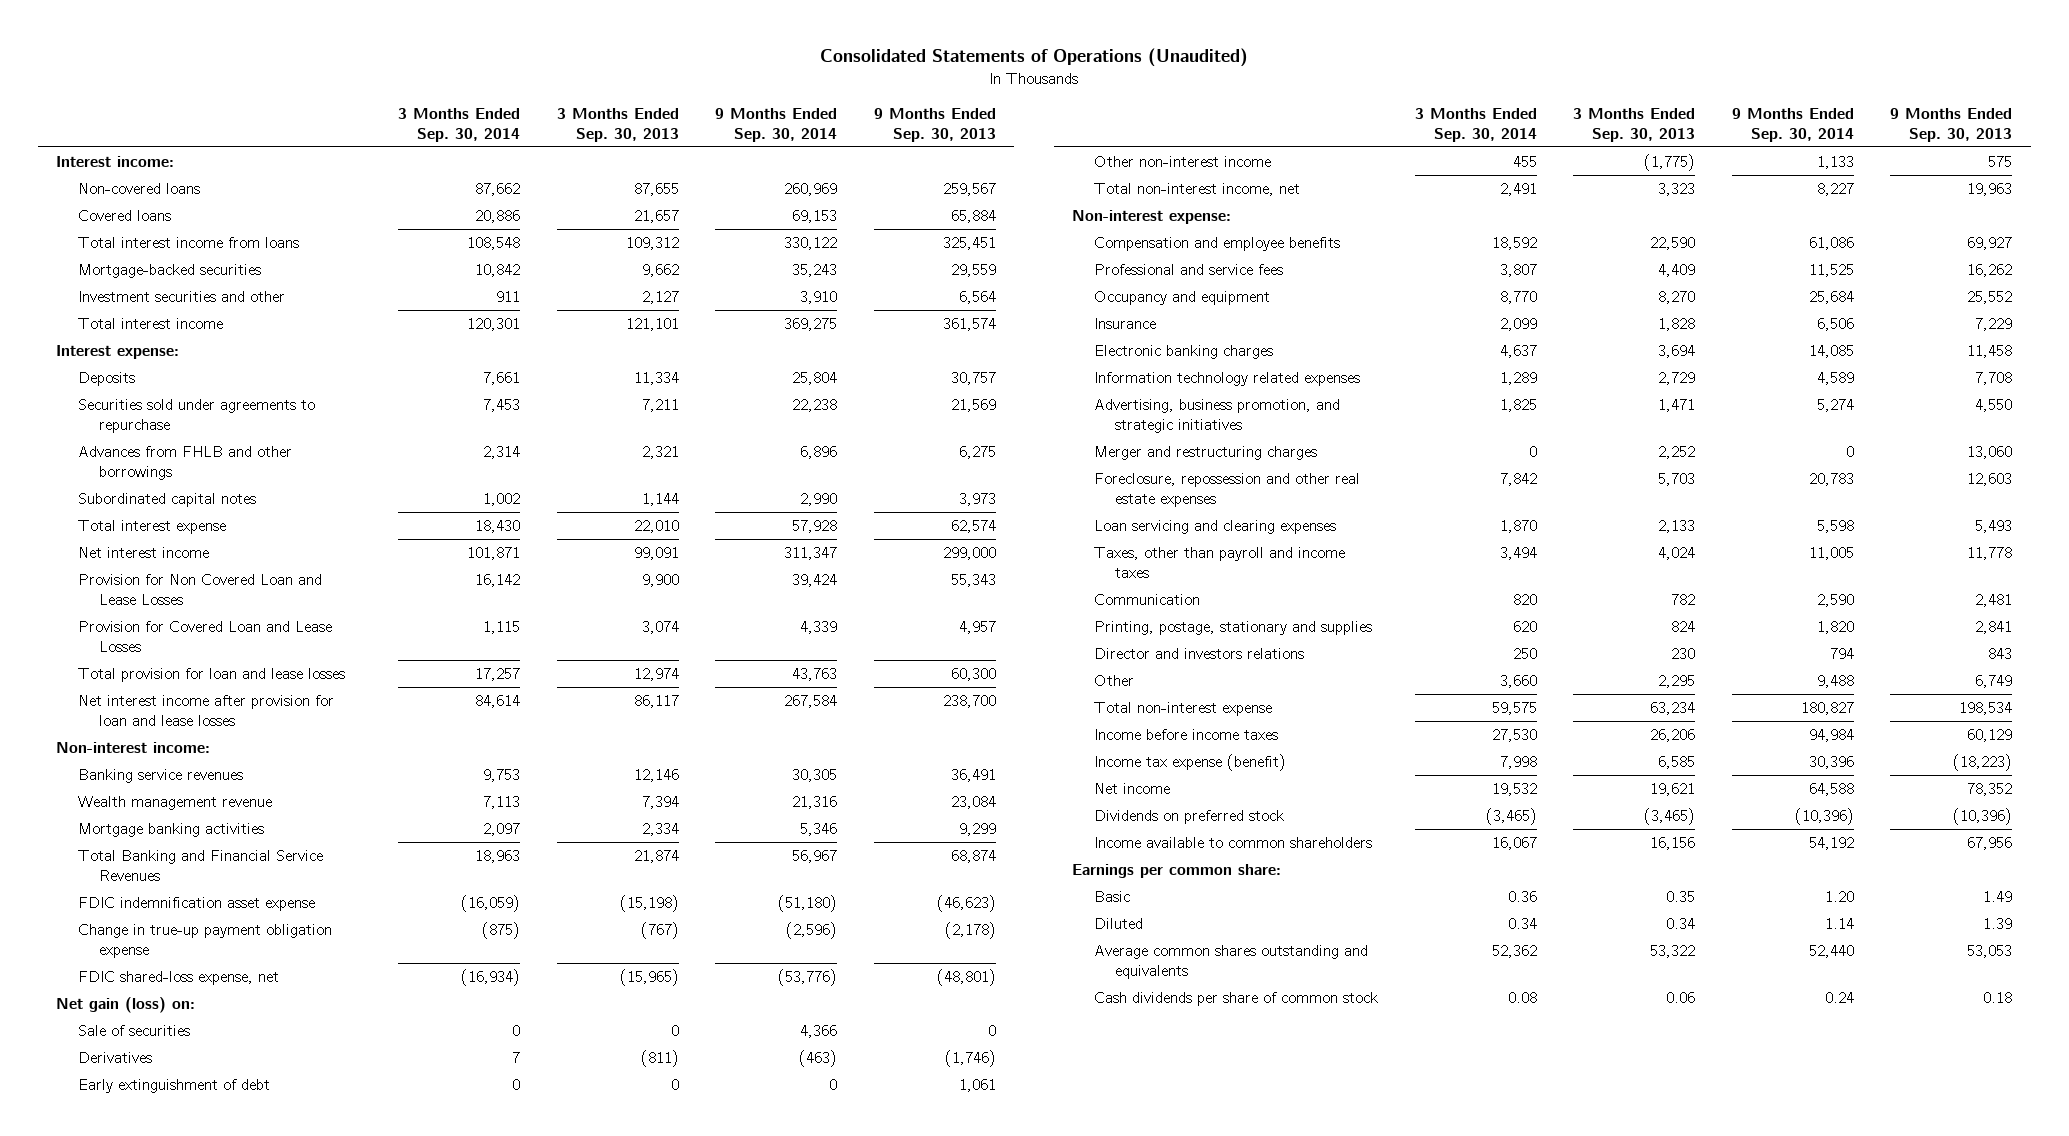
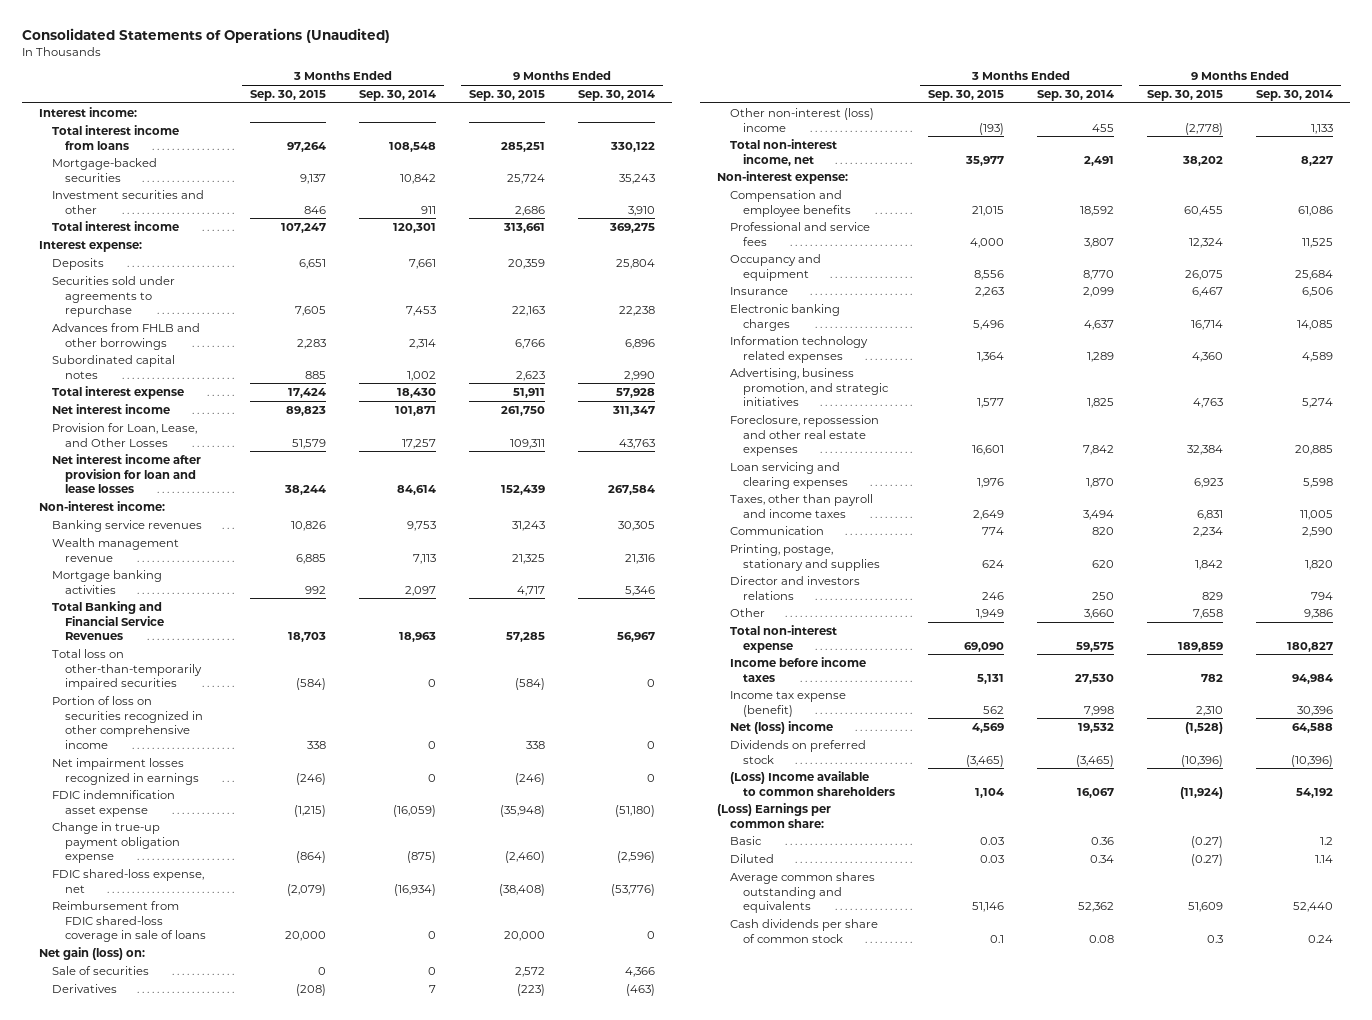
[556,107,679,142] 3 Months Ended Sep. 30, 2013 -> none
[874,107,997,142] 9 Months Ended Sep. 30, 2013 -> none
none -> [250,89,327,101] Sep. 30, 2015
none -> [469,89,546,101] Sep. 30, 2015
[77,182,200,194] Non-covered loans -> none
[77,209,171,221] Covered loans -> none
[77,573,322,606] Provision for Non Covered Loan and Lease Losses -> none
[77,620,332,653] Provision for Covered Loan and Lease Losses -> none
[77,667,345,682] Total provision for loan and lease losses -> [51,422,197,447] Provision for Loan, Lease, and Other Losses
none -> [51,648,203,691] Total loss on other-than-temporarily impaired securities
none -> [51,695,204,749] Portion of loss on securities recognized in other comprehensive income
none -> [51,757,200,785] Net impairment losses recognized in earnings
none -> [51,900,207,943] Reimbursement from FDIC shared-loss coverage in sale of loans
[77,1078,270,1093] Early extinguishment of debt -> none
[1093,155,1271,167] Other non-interest income -> [730,107,875,132] Other non-interest (loss) income
[1093,445,1317,460] Merger and restructuring charges -> none
[1808,472,1854,486] 20,783 -> [1295,445,1334,456] 20,885
[1816,674,1854,688] 9,488 -> [1304,608,1334,619] 9,386
[1093,782,1170,794] Net income -> [730,720,834,734] Net (loss) income
[1093,836,1372,848] Income available to common shareholders -> [730,770,896,796] (Loss) Income available to common shareholders
[1072,863,1282,878] Earnings per common share: -> [716,802,831,828] (Loss) Earnings per common share:
[1824,890,1854,902] 1.20 -> [1320,836,1334,845] 1.2

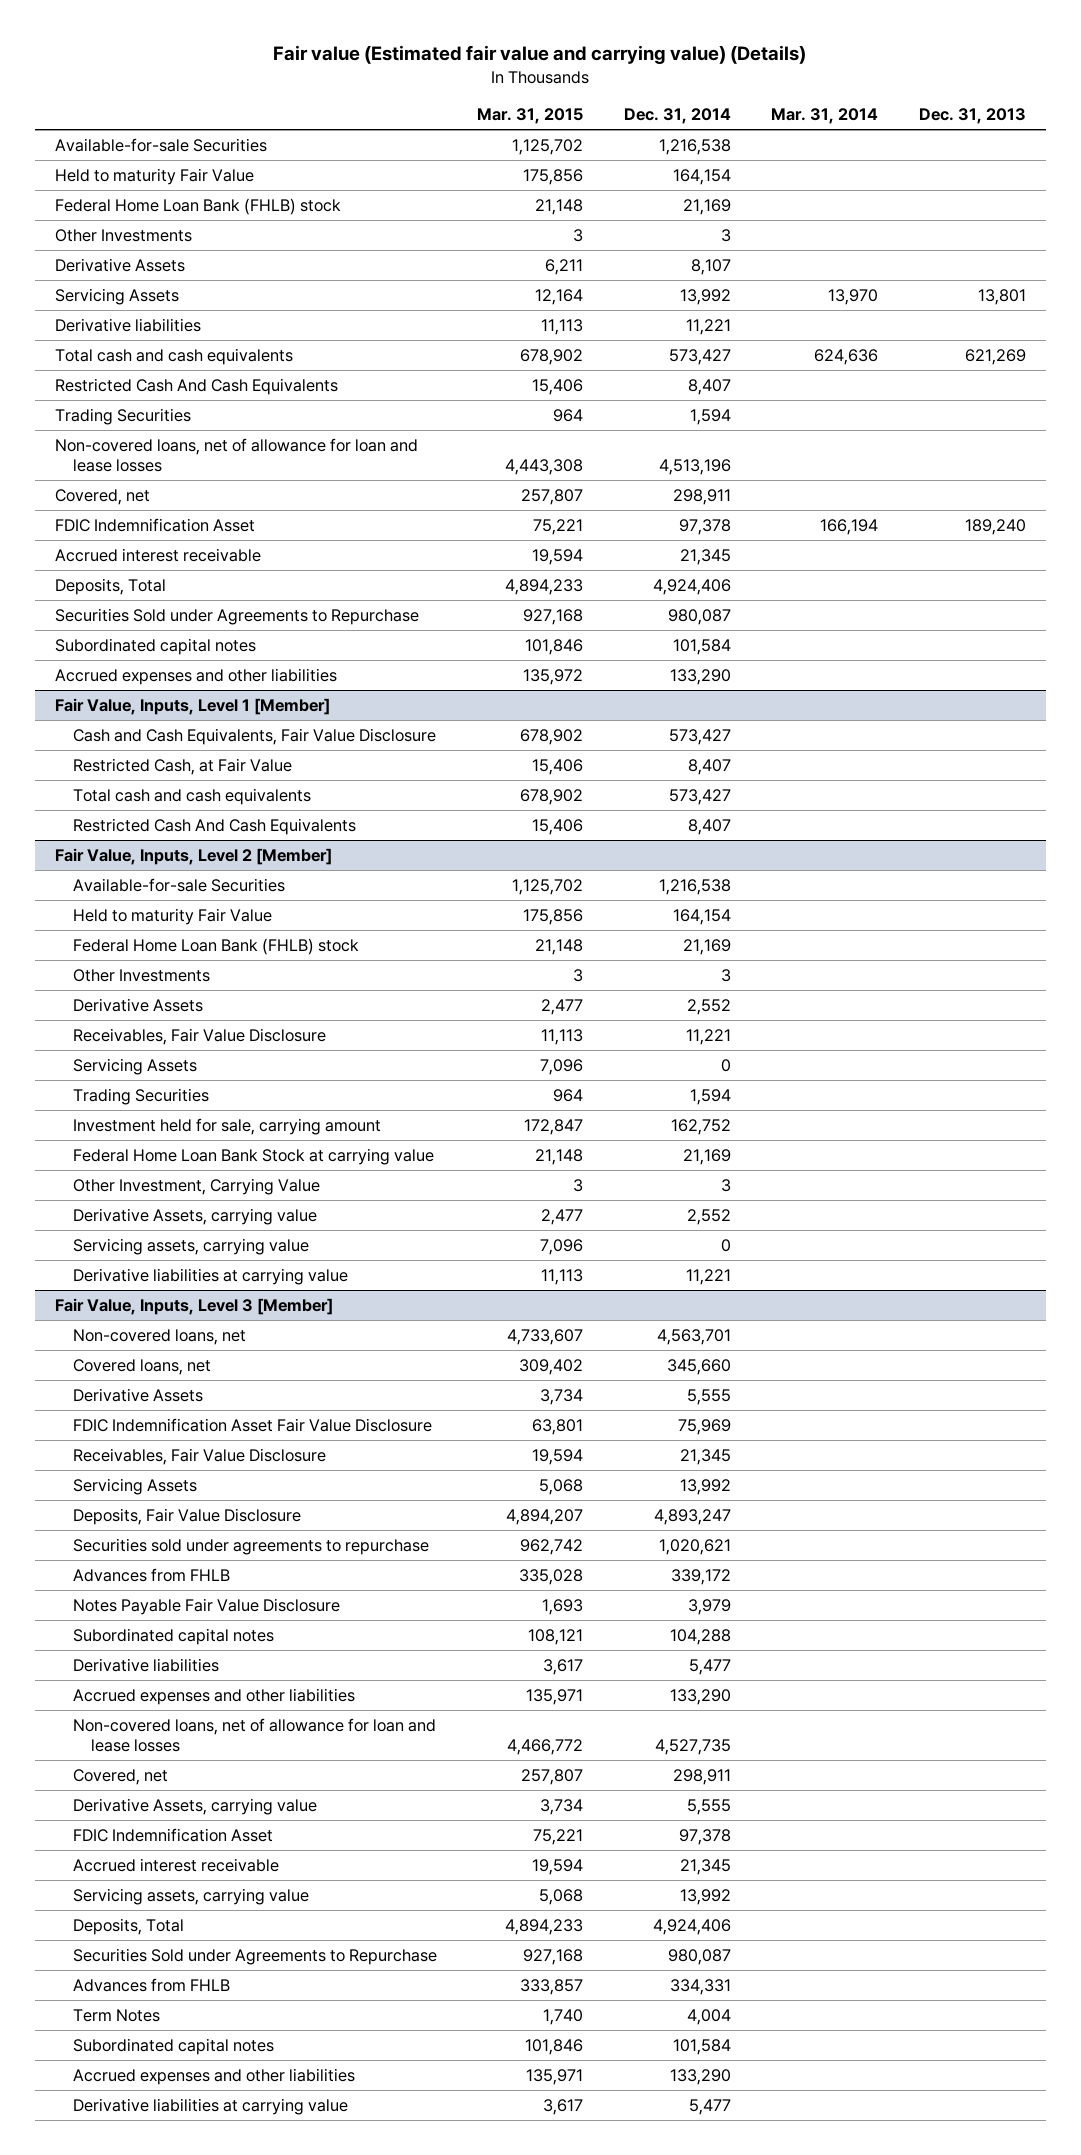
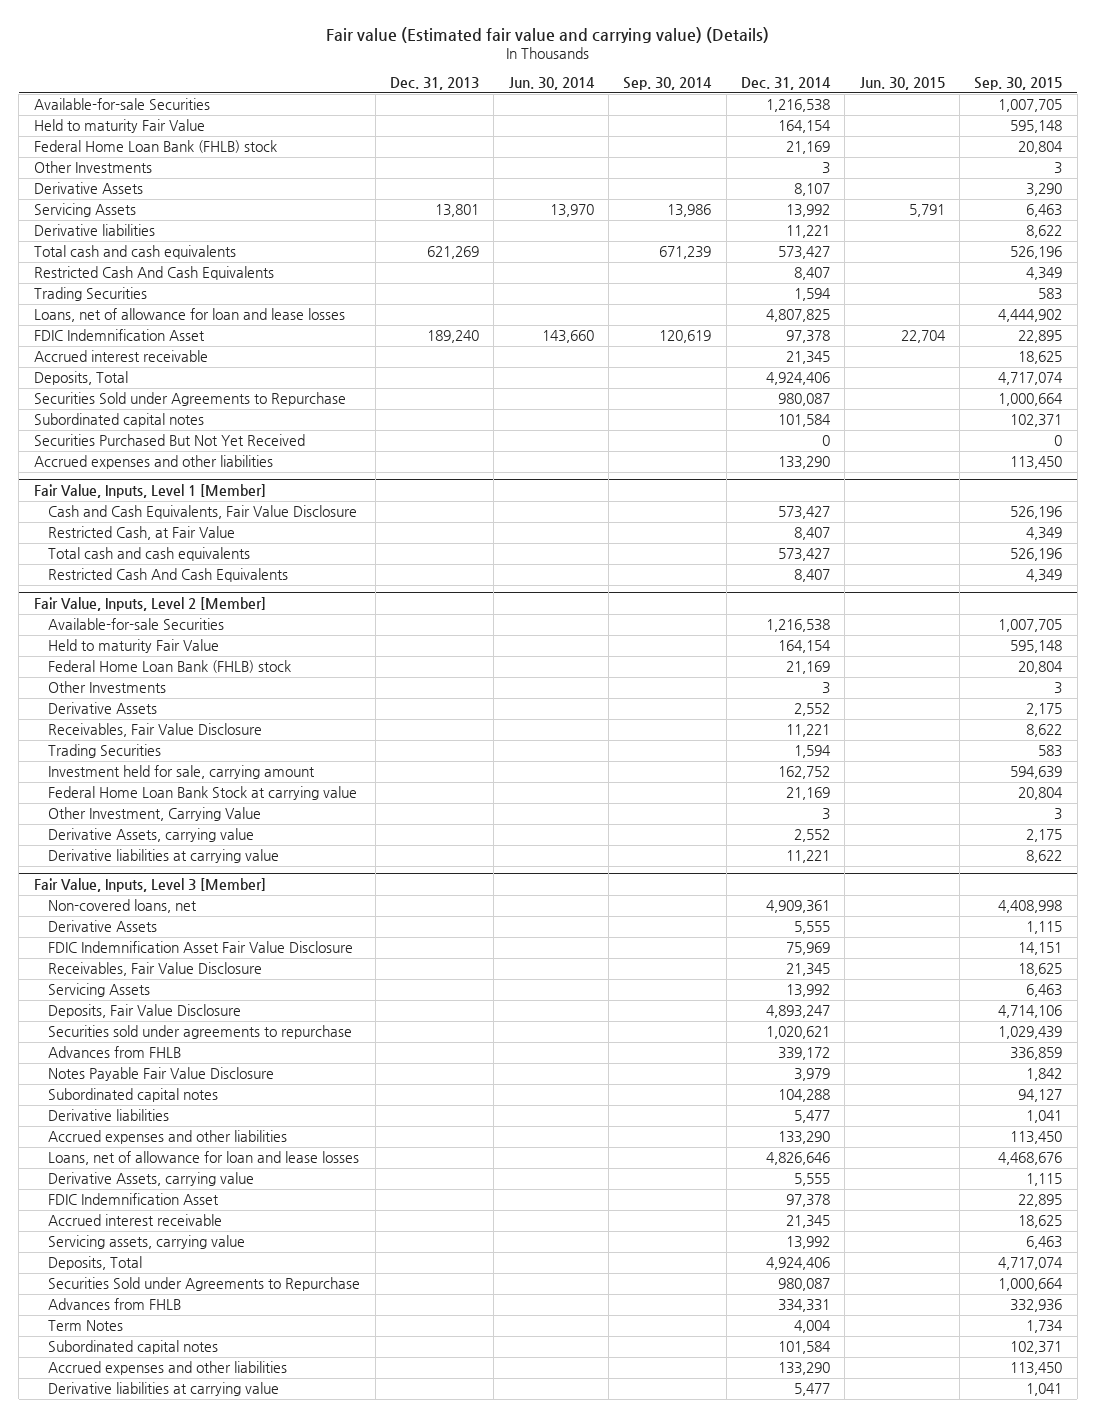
[477,108,584,125] Mar. 31, 2015 -> none
[771,108,879,125] Mar. 31, 2014 -> none
none -> [508,77,595,91] Jun. 30, 2014
none -> [623,77,713,91] Sep. 30, 2014
none -> [859,77,945,91] Jun. 30, 2015
none -> [974,77,1063,91] Sep. 30, 2015
[54,488,150,505] Covered, net -> none
[54,437,418,473] Non-covered loans, net of allowance for loan and lease losses -> [33,308,345,323] Loans, net of allowance for loan and lease losses
[658,459,731,476] 4,513,196 -> [766,309,831,323] 4,807,825
none -> [33,434,305,447] Securities Purchased But Not Yet Received
[72,1057,197,1075] Servicing Assets -> none
[72,1237,309,1255] Servicing assets, carrying value -> none
[72,1358,211,1375] Covered loans, net -> none
[656,1328,731,1345] 4,563,701 -> [766,900,831,914] 4,909,361
[72,1768,168,1785] Covered, net -> none
[72,1717,436,1753] Non-covered loans, net of allowance for loan and lease losses -> [48,1151,360,1166] Loans, net of allowance for loan and lease losses
[654,1739,731,1756] 4,527,735 -> [766,1152,831,1166] 4,826,646

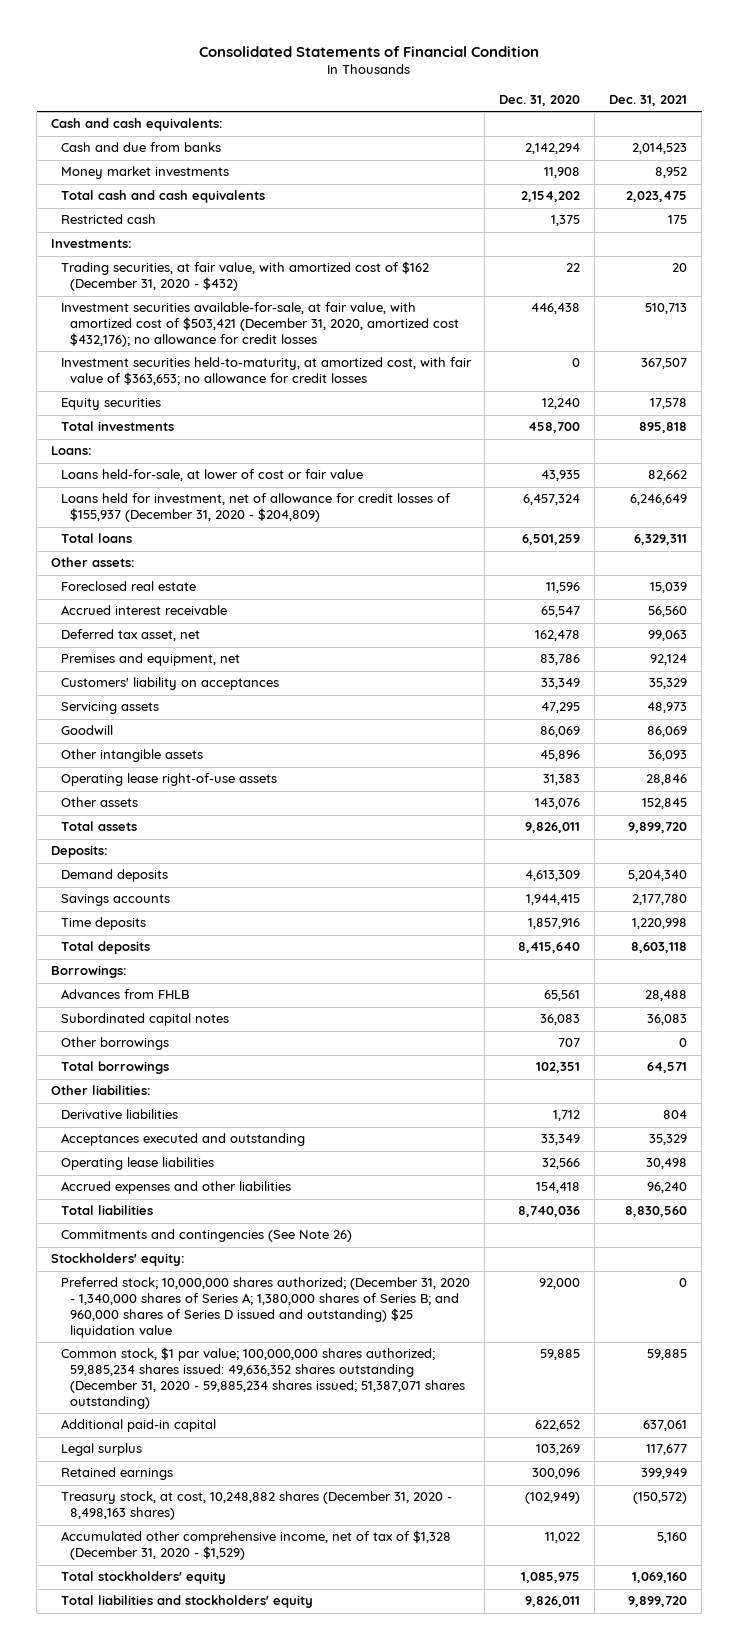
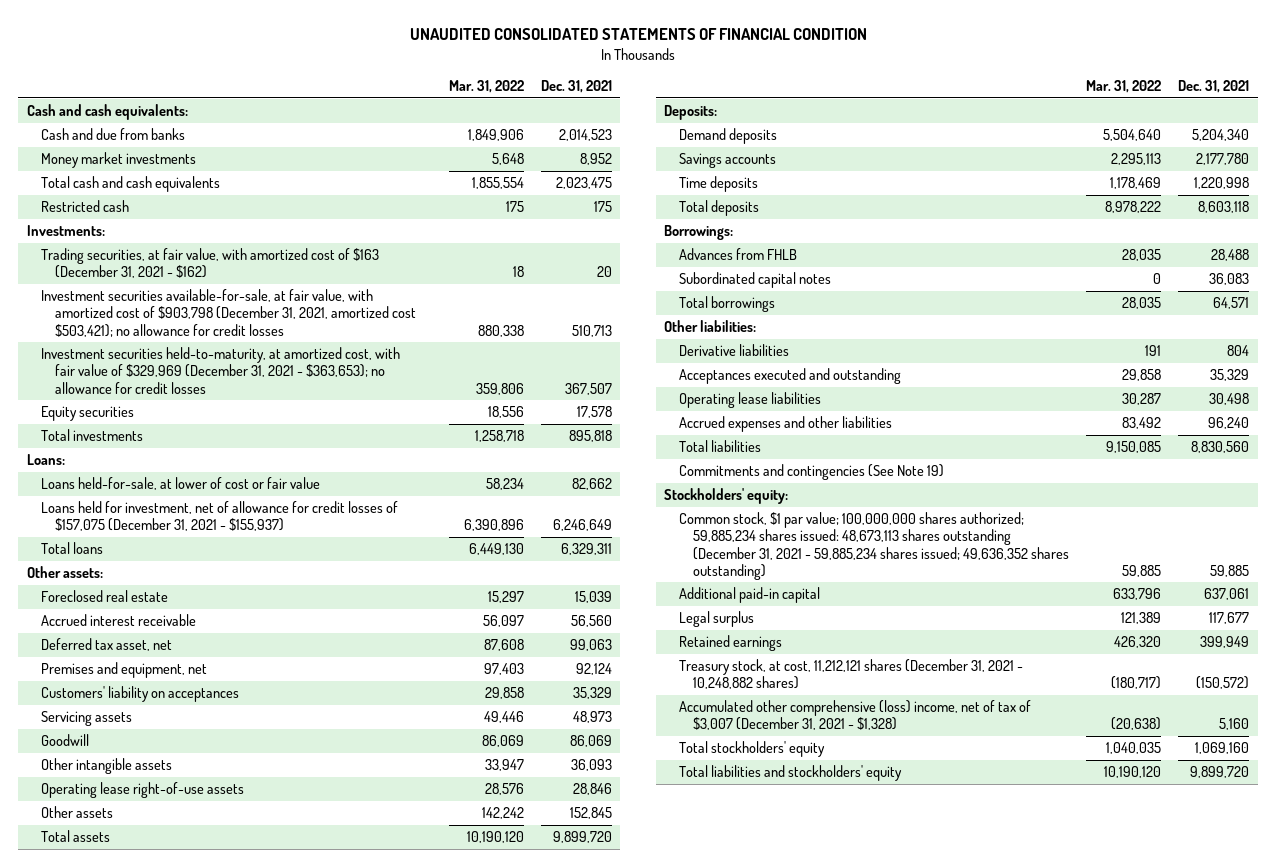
[199,45,540,57] Consolidated Statements of Financial Condition -> [410,28,868,41] UNAUDITED CONSOLIDATED STATEMENTS OF FINANCIAL CONDITION
[499,94,581,106] Dec. 31, 2020 -> none
none -> [448,79,524,93] Mar. 31, 2022
[60,261,429,292] Trading securities, at fair value, with amortized cost of $162 (December 31, 2020 - $432) -> [41,248,380,279] Trading securities, at fair value, with amortized cost of $163 (December 31, 2021 - $162)
[60,302,459,348] Investment securities available-for-sale, at fair value, with amortized cost of $503,421 (December 31, 2020, amortized cost $432,176); no allowance for credit losses -> [41,289,417,337] Investment securities available-for-sale, at fair value, with amortized cost of $903,798 (December 31, 2021, amortized cost $503,421); no allowance for credit losses
[60,357,472,386] Investment securities held-to-maturity, at amortized cost, with fair value of $363,653; no allowance for credit losses -> [41,347,401,394] Investment securities held-to-maturity, at amortized cost, with fair value of $329,969 (December 31, 2021 - $363,653); no allowance for credit losses
[60,493,451,523] Loans held for investment, net of allowance for credit losses of $155,937 (December 31, 2020 - $204,809) -> [41,501,399,532] Loans held for investment, net of allowance for credit losses of $157,075 (December 31, 2021 - $155,937)
[60,1037,169,1051] Other borrowings -> none
[60,1229,352,1243] Commitments and contingencies (See Note 26) -> [678,464,944,481] Commitments and contingencies (See Note 19)
[60,1277,470,1339] Preferred stock; 10,000,000 shares authorized; (December 31, 2020 - 1,340,000 shares of Series A; 1,380,000 shares of Series B; and 960,000 shares of Series D issued and outstanding) $25 liquidation value -> none
[60,1347,465,1410] Common stock, $1 par value; 100,000,000 shares authorized; 59,885,234 shares issued: 49,636,352 shares outstanding (December 31, 2020 - 59,885,234 shares issued; 51,387,071 shares outstanding) -> [678,512,1070,580] Common stock, $1 par value; 100,000,000 shares authorized; 59,885,234 shares issued: 48,673,113 shares outstanding (December 31, 2021 - 59,885,234 shares issued; 49,636,352 shares outstanding)
[60,1491,452,1521] Treasury stock, at cost, 10,248,882 shares (December 31, 2020 - 8,498,163 shares) -> [678,659,1023,690] Treasury stock, at cost, 11,212,121 shares (December 31, 2021 - 10,248,882 shares)
[60,1530,451,1561] Accumulated other comprehensive income, net of tax of $1,328 (December 31, 2020 - $1,529) -> [678,700,1031,731] Accumulated other comprehensive (loss) income, net of tax of $3,007 (December 31, 2021 - $1,328)

